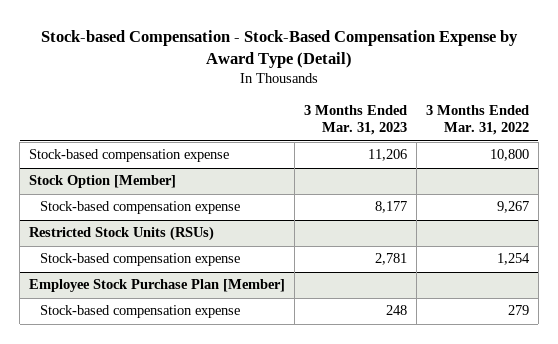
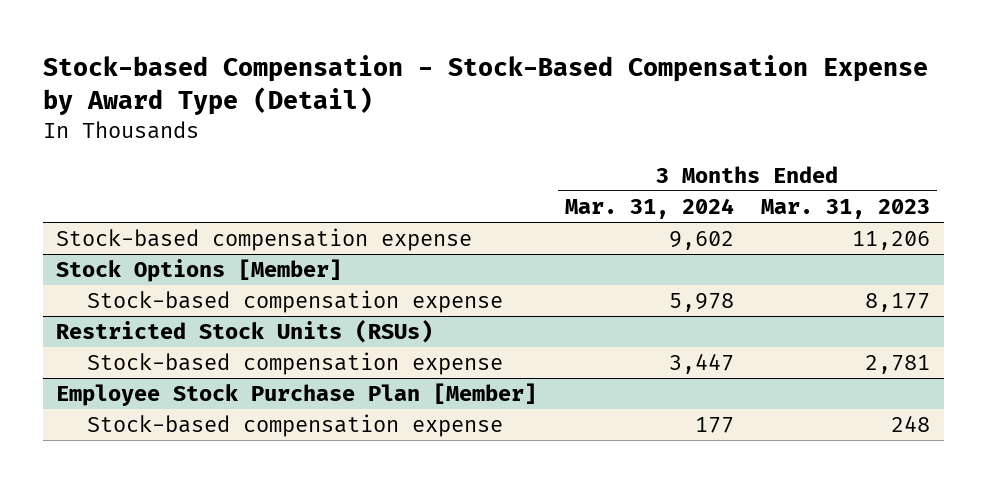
[425,105,529,136] 3 Months Ended Mar. 31, 2022 -> none
none -> [564,197,734,219] Mar. 31, 2024
[28,175,176,189] Stock Option [Member] -> [56,259,343,283] Stock Options [Member]

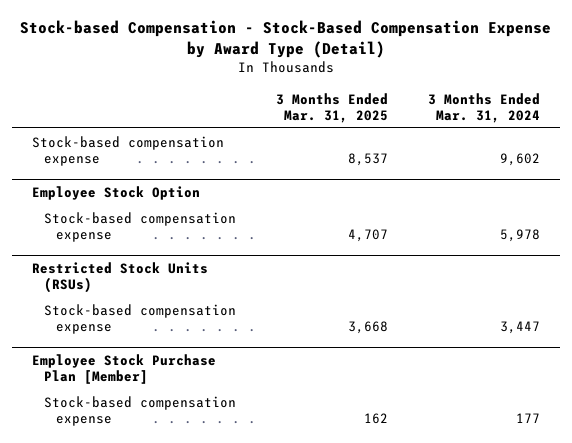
[761,198,931,219] Mar. 31, 2023 -> none
none -> [275,92,388,123] 3 Months Ended Mar. 31, 2025
[56,259,343,283] Stock Options [Member] -> [31,185,200,200] Employee Stock Option

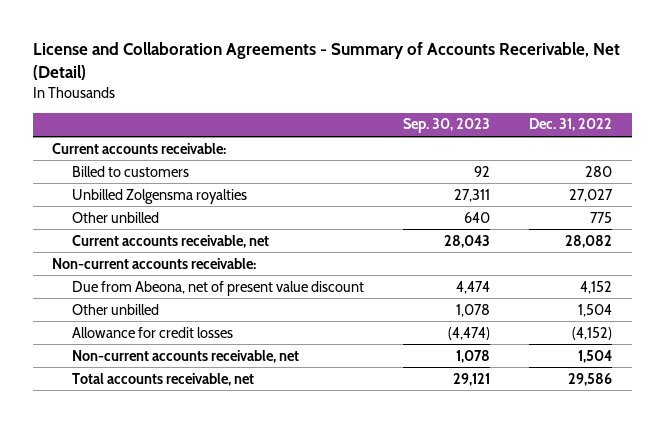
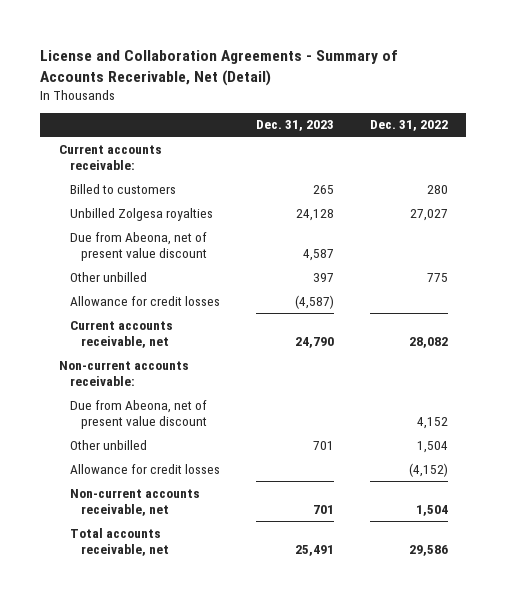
[403,118,491,134] Sep. 30, 2023 -> none
none -> [255,120,334,132] Dec. 31, 2023
[71,188,247,204] Unbilled Zolgensma royalties -> [69,207,213,221] Unbilled Zolgesa royalties
none -> [69,231,207,261] Due from Abeona, net of present value discount
none -> [69,295,220,306] Allowance for credit losses

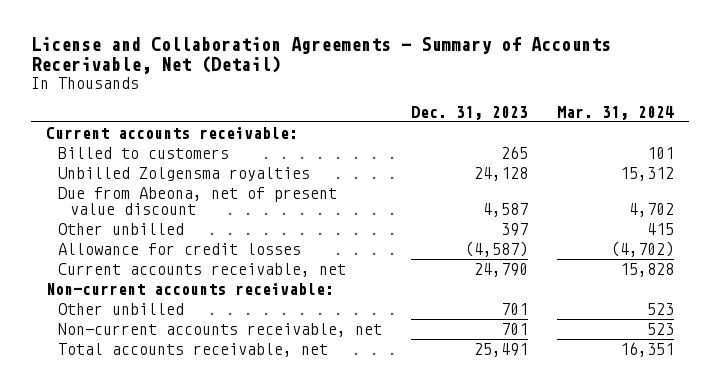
[369,120,448,132] Dec. 31, 2022 -> none
none -> [557,105,675,120] Mar. 31, 2024
[69,207,213,221] Unbilled Zolgesa royalties -> [57,166,310,181] Unbilled Zolgensma royalties
[69,399,207,429] Due from Abeona, net of present value discount -> none
[69,463,220,474] Allowance for credit losses -> none

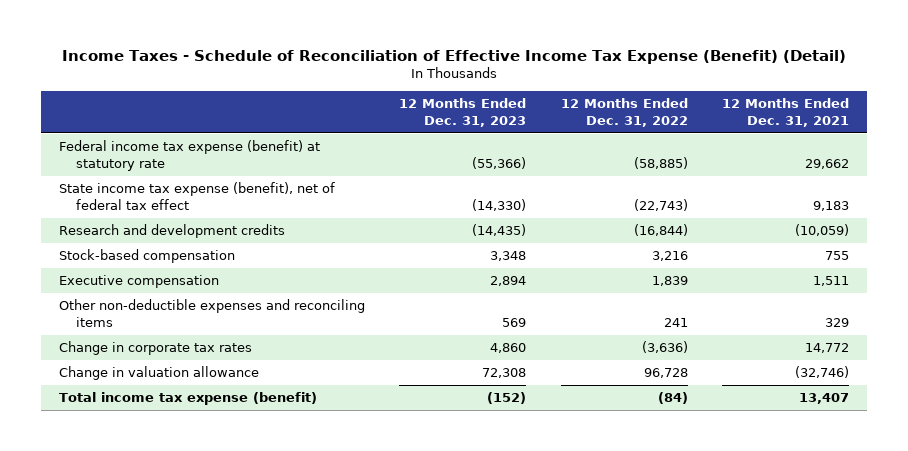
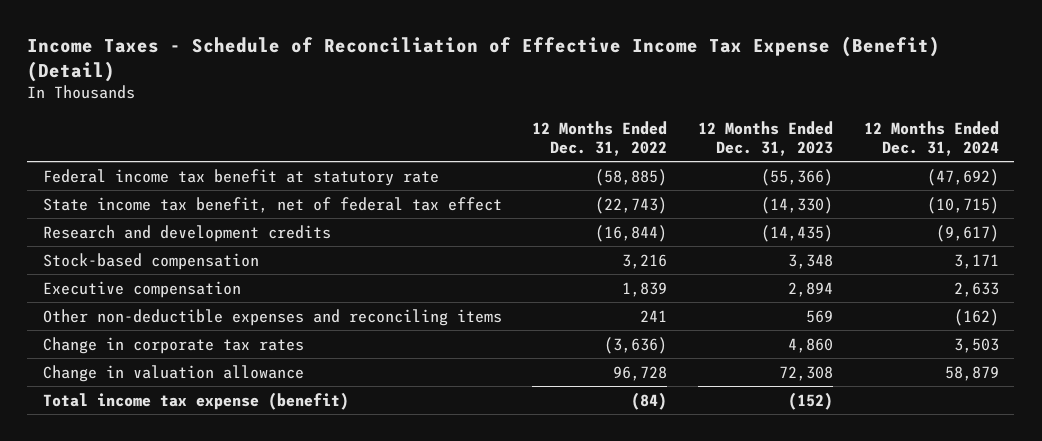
[722,98,850,127] 12 Months Ended Dec. 31, 2021 -> none
none -> [863,120,999,156] 12 Months Ended Dec. 31, 2024
[58,140,320,171] Federal income tax expense (benefit) at statutory rate -> [42,168,439,186] Federal income tax benefit at statutory rate
[58,182,335,210] State income tax expense (benefit), net of federal tax effect -> [42,196,502,213] State income tax benefit, net of federal tax effect

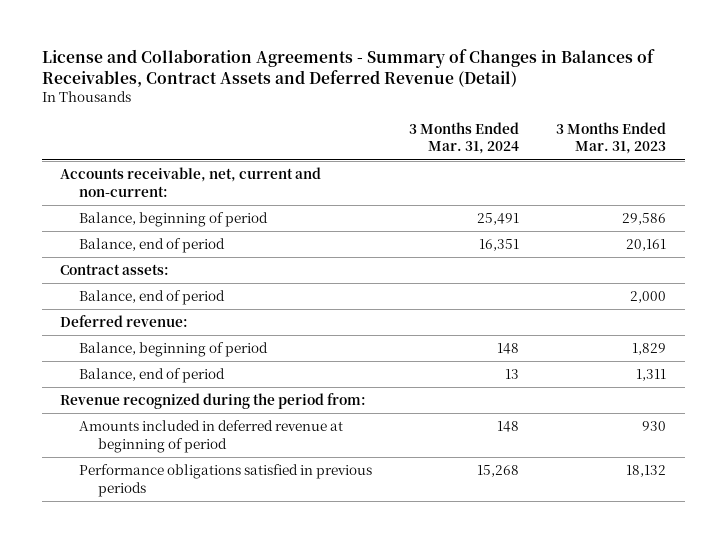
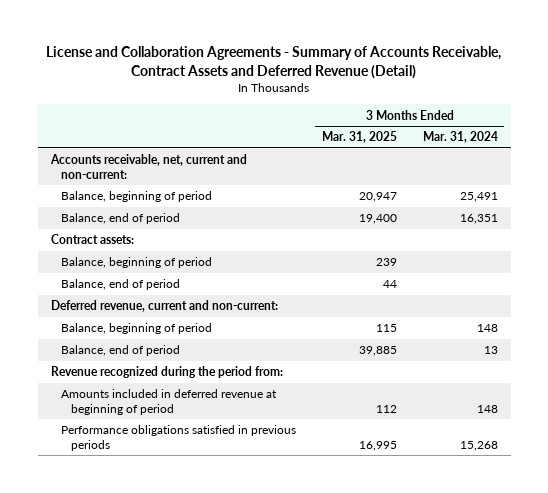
[41,48,655,87] License and Collaboration Agreements - Summary of Changes in Balances of Receivables, Contract Assets and Deferred Revenue (Detail) -> [46,45,502,79] License and Collaboration Agreements - Summary of Accounts Receivable, Contract Assets and Deferred Revenue (Detail)
[556,121,667,155] 3 Months Ended Mar. 31, 2023 -> none
none -> [321,131,397,144] Mar. 31, 2025
none -> [60,257,212,269] Balance, beginning of period
[60,315,189,328] Deferred revenue: -> [50,300,278,313] Deferred revenue, current and non-current:

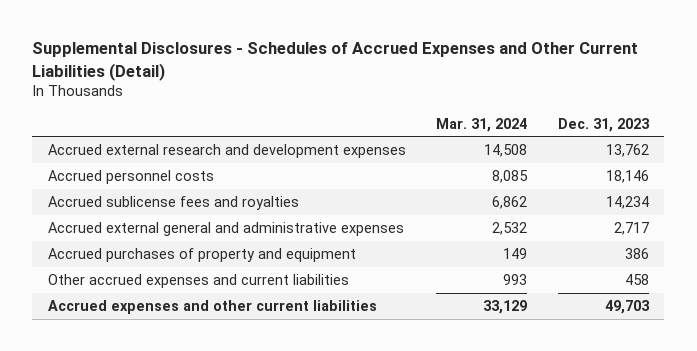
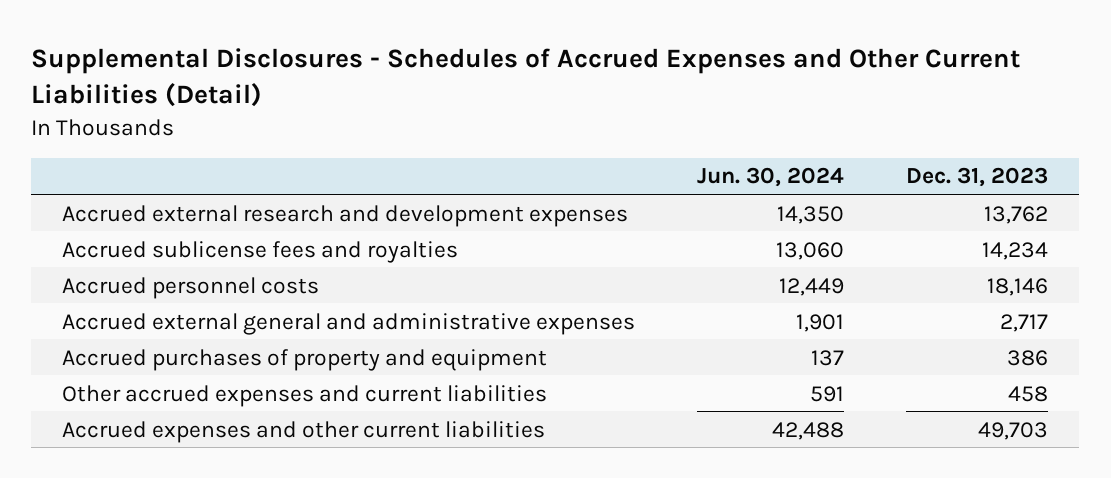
[436,117,528,132] Mar. 31, 2024 -> none
none -> [697,167,845,188] Jun. 30, 2024
[47,170,214,185] Accrued personnel costs -> [62,276,320,299] Accrued personnel costs

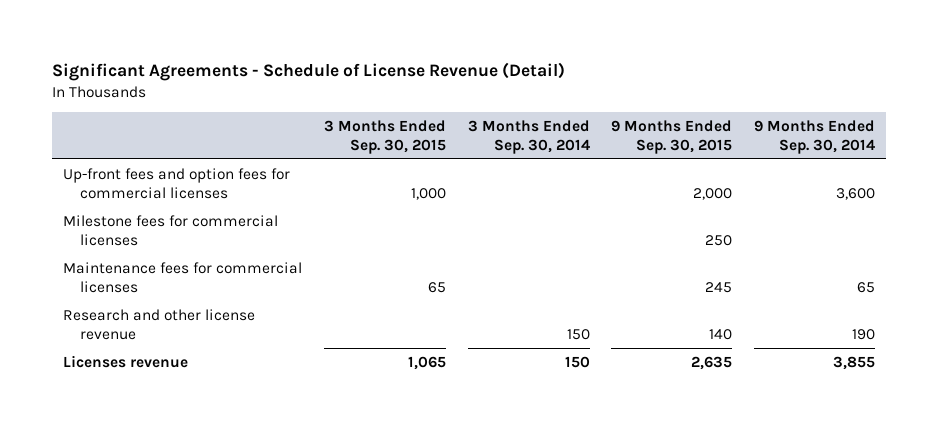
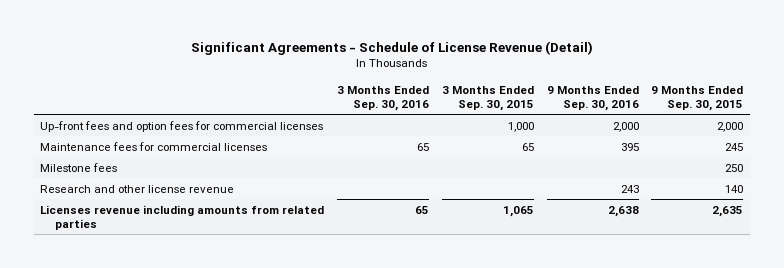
[467,119,590,155] 3 Months Ended Sep. 30, 2014 -> none
[754,119,876,155] 9 Months Ended Sep. 30, 2014 -> none
none -> [337,85,430,111] 3 Months Ended Sep. 30, 2016
none -> [546,85,639,111] 9 Months Ended Sep. 30, 2016
[62,214,278,247] Milestone fees for commercial licenses -> none
none -> [40,162,118,172] Milestone fees
[62,354,188,368] Licenses revenue -> [40,204,325,230] Licenses revenue including amounts from related parties

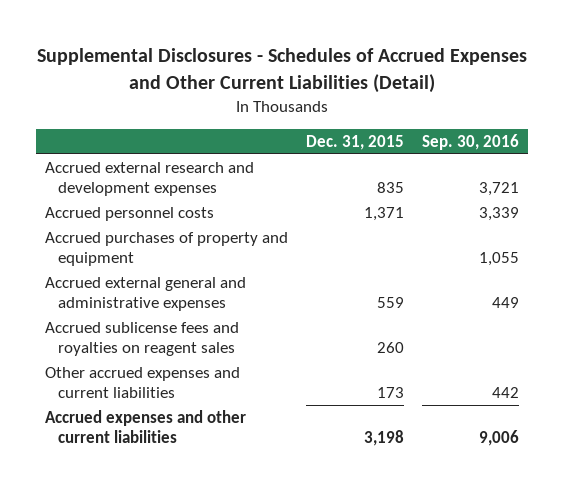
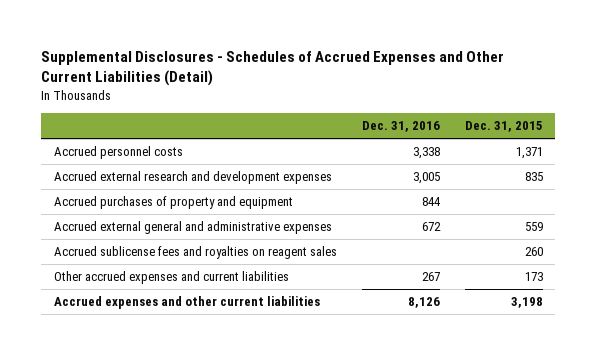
[421,133,519,150] Sep. 30, 2016 -> none
none -> [361,121,440,133] Dec. 31, 2016
[44,162,254,196] Accrued external research and development expenses -> [53,171,332,185] Accrued external research and development expenses

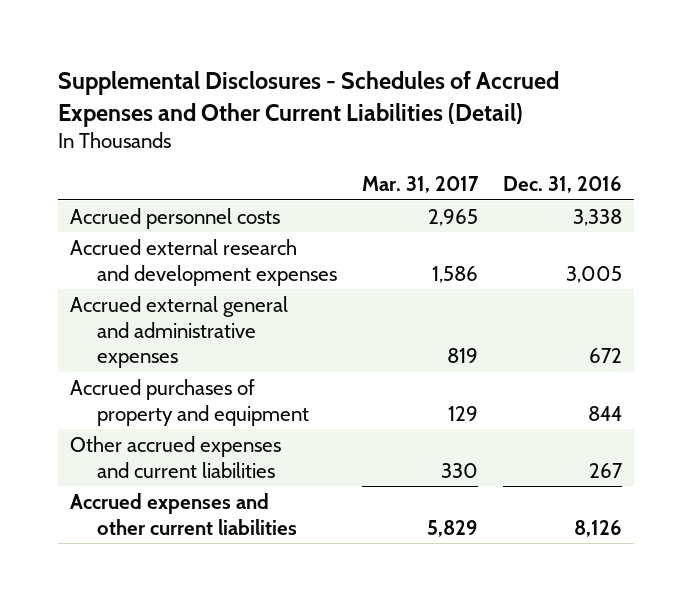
[464,121,543,133] Dec. 31, 2015 -> none
none -> [361,176,479,194] Mar. 31, 2017
[53,246,337,260] Accrued sublicense fees and royalties on reagent sales -> none
[53,196,293,210] Accrued purchases of property and equipment -> [70,378,309,426] Accrued purchases of property and equipment

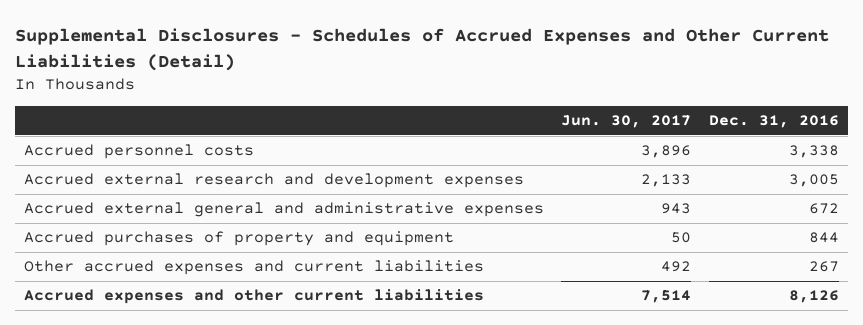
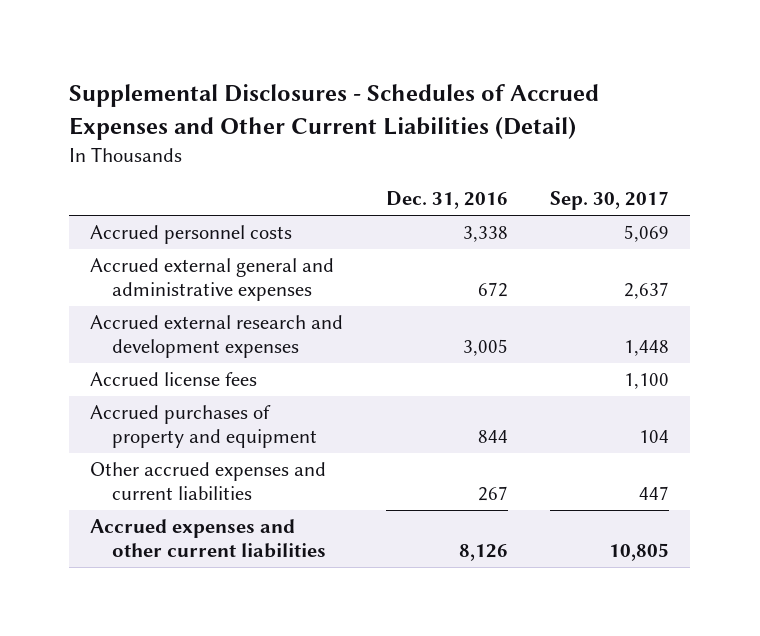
[561,115,692,129] Jun. 30, 2017 -> none
none -> [550,191,670,211] Sep. 30, 2017
[23,173,524,189] Accrued external research and development expenses -> [90,315,344,359] Accrued external research and development expenses
none -> [90,372,258,387] Accrued license fees

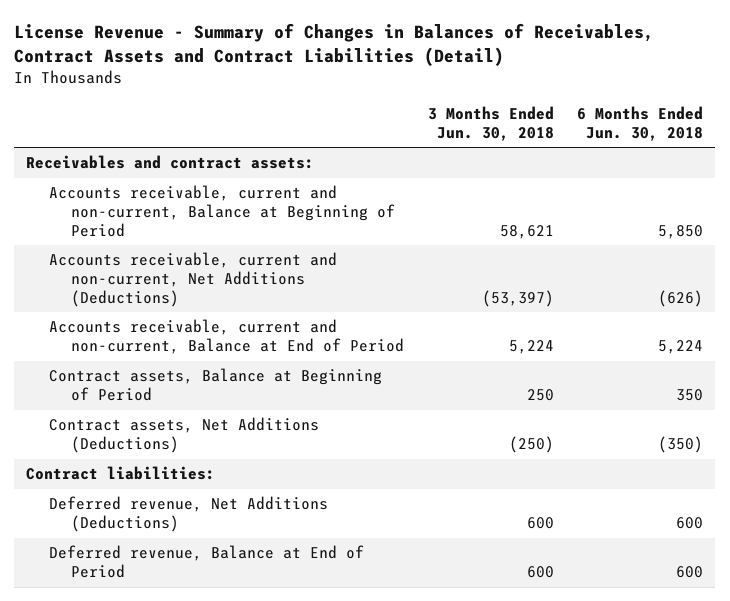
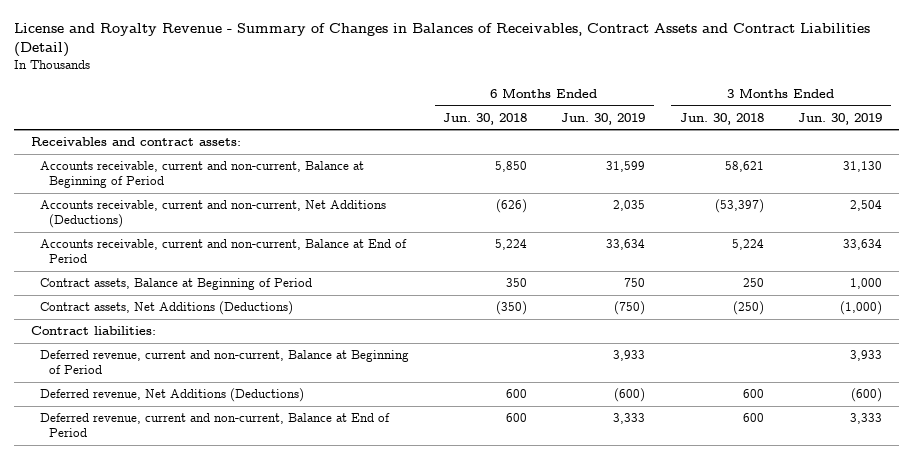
[14,23,655,67] License Revenue - Summary of Changes in Balances of Receivables, Contract Assets and Contract Liabilities (Detail) -> [13,23,870,58] License and Royalty Revenue - Summary of Changes in Balances of Receivables, Contract Assets and Contract Liabilities (Detail)
none -> [561,112,646,125] Jun. 30, 2019
none -> [797,112,882,125] Jun. 30, 2019
none -> [39,350,409,374] Deferred revenue, current and non-current, Balance at Beginning of Period
[48,545,364,579] Deferred revenue, Balance at End of Period -> [39,413,390,437] Deferred revenue, current and non-current, Balance at End of Period

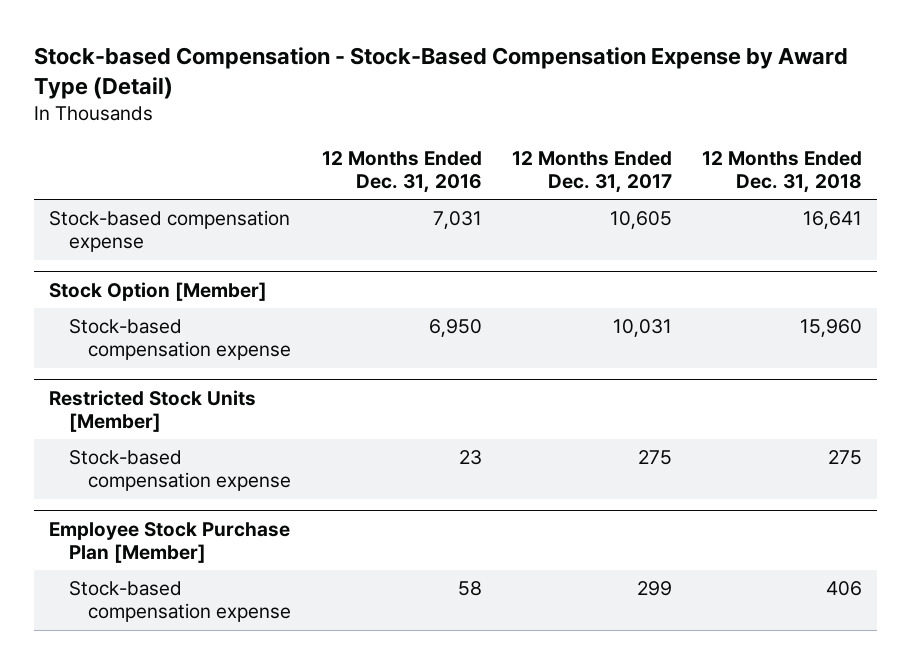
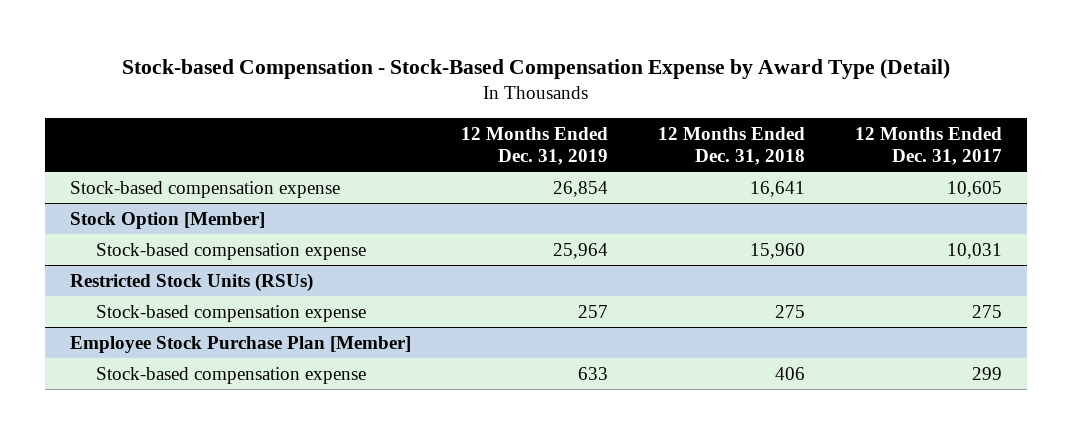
[321,151,482,193] 12 Months Ended Dec. 31, 2016 -> none
none -> [460,126,608,165] 12 Months Ended Dec. 31, 2019
[49,389,257,432] Restricted Stock Units [Member] -> [69,272,313,292] Restricted Stock Units (RSUs)

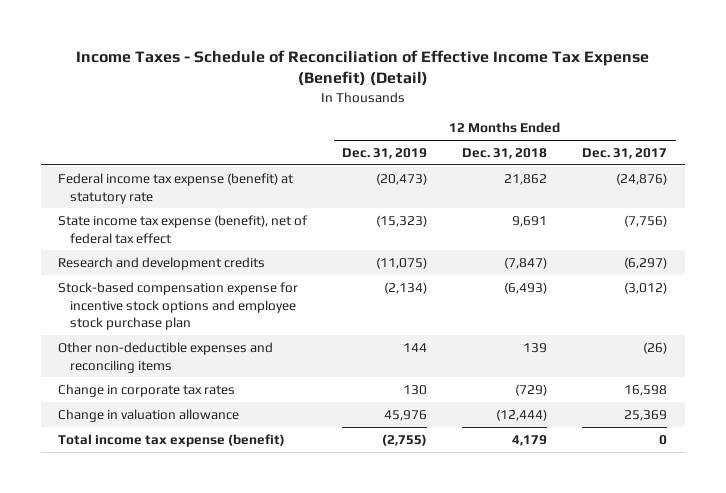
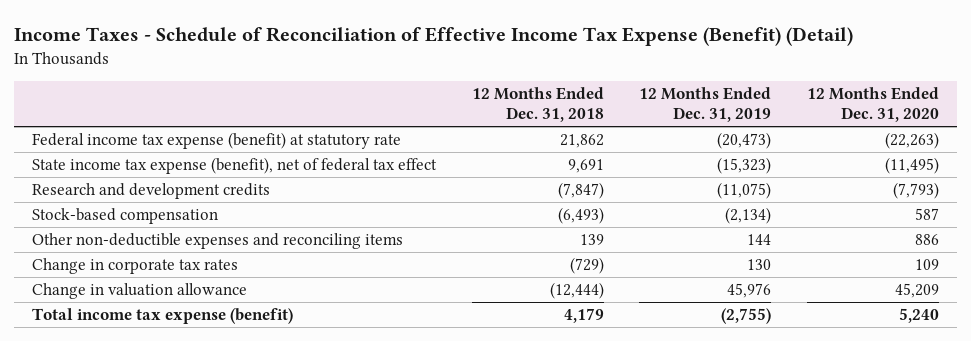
[582,148,668,160] Dec. 31, 2017 -> none
none -> [807,87,940,123] 12 Months Ended Dec. 31, 2020
[58,281,299,331] Stock-based compensation expense for incentive stock options and employee stock purchase plan -> [31,208,218,225] Stock-based compensation

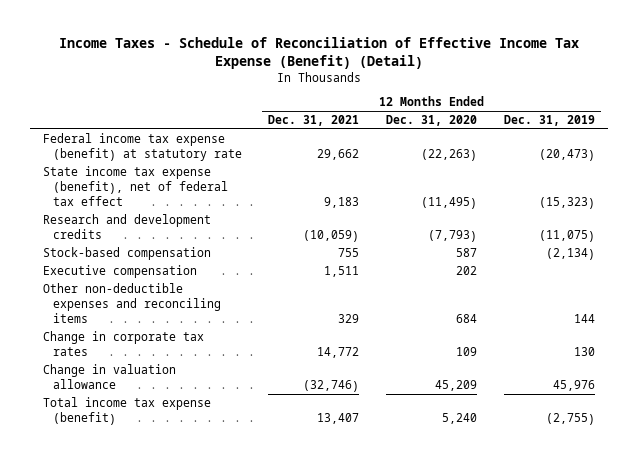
[471,87,604,123] 12 Months Ended Dec. 31, 2018 -> none
none -> [268,115,360,127] Dec. 31, 2021
none -> [42,265,197,279] Executive compensation
[915,234,940,246] 886 -> [456,313,478,323] 684

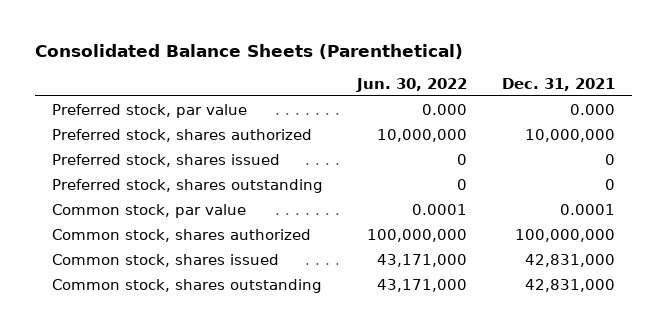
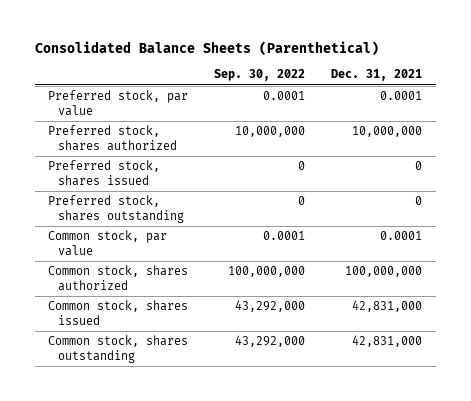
[356,78,468,93] Jun. 30, 2022 -> none
none -> [214,69,306,82] Sep. 30, 2022
[569,103,615,115] 0.000 -> [380,91,423,101] 0.0001

